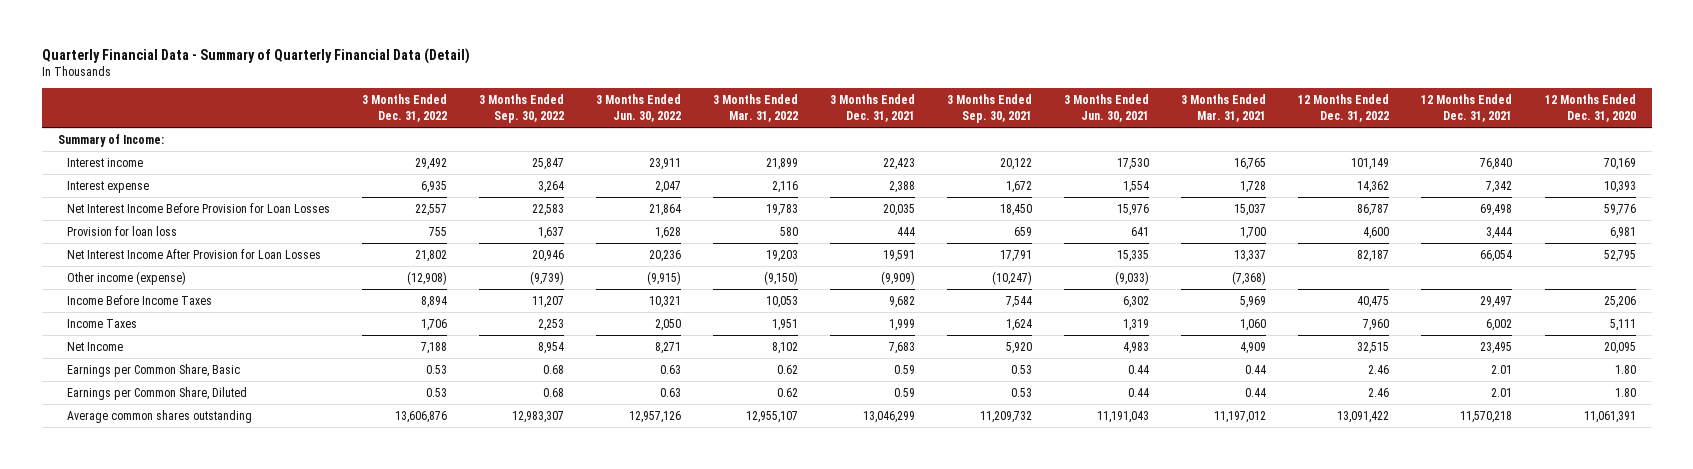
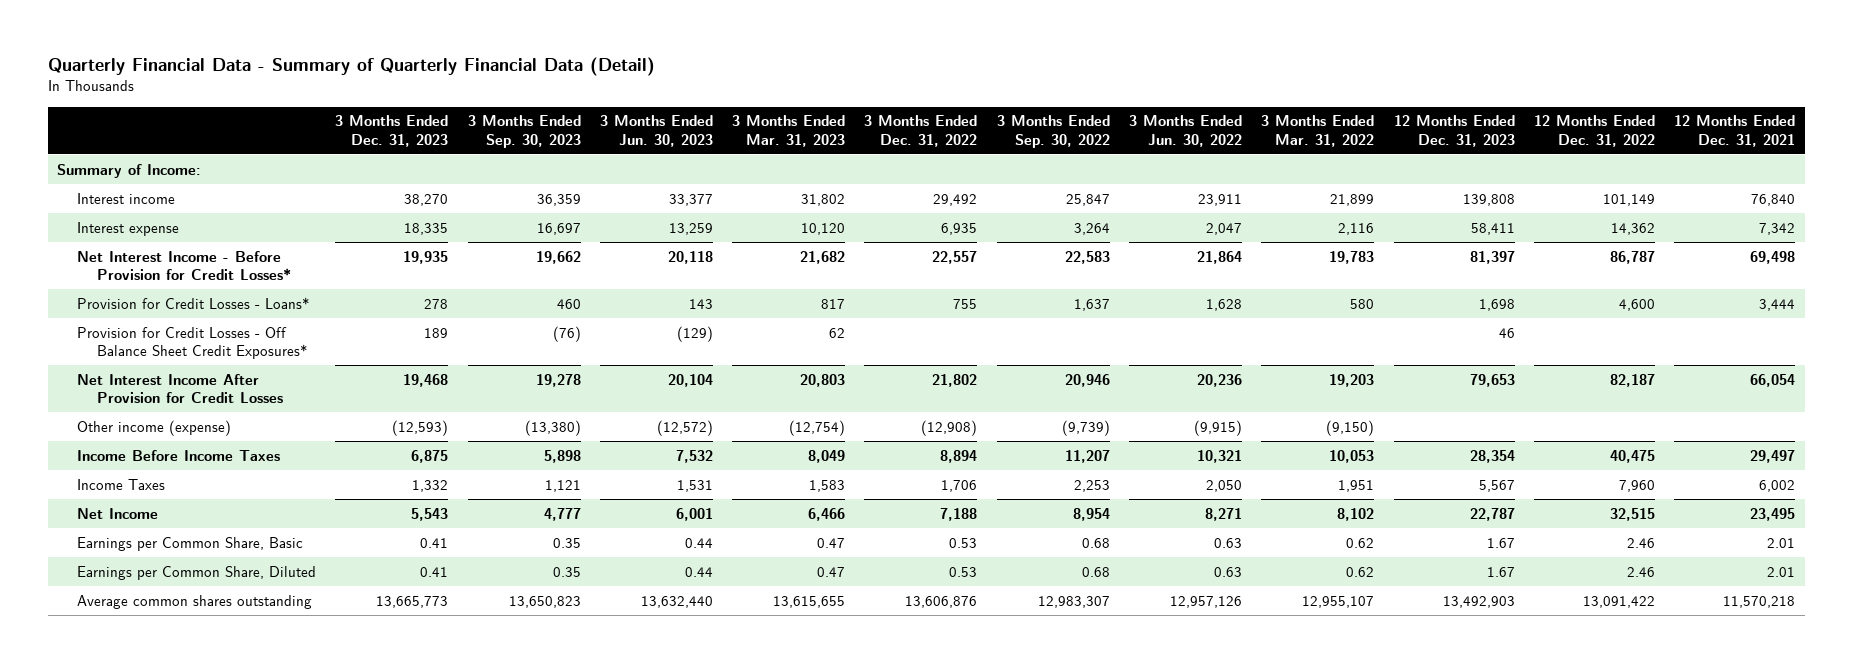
[830,94,916,122] 3 Months Ended Dec. 31, 2021 -> none
[947,94,1033,123] 3 Months Ended Sep. 30, 2021 -> none
[1064,94,1150,122] 3 Months Ended Jun. 30, 2021 -> none
[1181,94,1267,122] 3 Months Ended Mar. 31, 2021 -> none
[1544,94,1636,122] 12 Months Ended Dec. 31, 2020 -> none
none -> [335,115,449,147] 3 Months Ended Dec. 31, 2023
none -> [467,115,581,148] 3 Months Ended Sep. 30, 2023
none -> [599,115,713,147] 3 Months Ended Jun. 30, 2023
none -> [732,115,846,147] 3 Months Ended Mar. 31, 2023
none -> [1393,115,1515,147] 12 Months Ended Dec. 31, 2023
[66,202,330,213] Net Interest Income Before Provision for Loan Losses -> [77,250,291,281] Net Interest Income - Before Provision for Credit Losses*
[66,225,177,236] Provision for loan loss -> [77,296,311,309] Provision for Credit Losses - Loans*
none -> [77,326,308,360] Provision for Credit Losses - Off Balance Sheet Credit Exposures*
[66,248,321,259] Net Interest Income After Provision for Loan Losses -> [77,373,283,404] Net Interest Income After Provision for Credit Losses

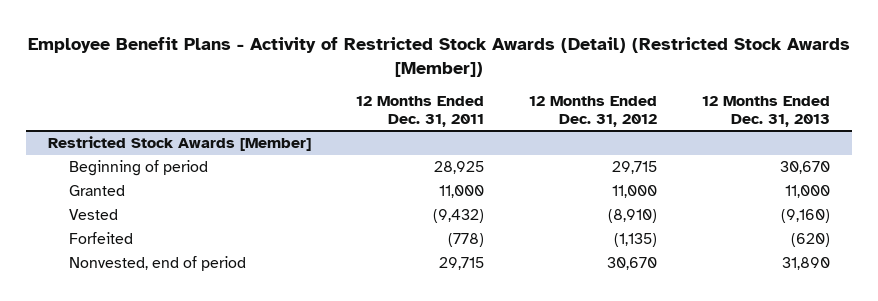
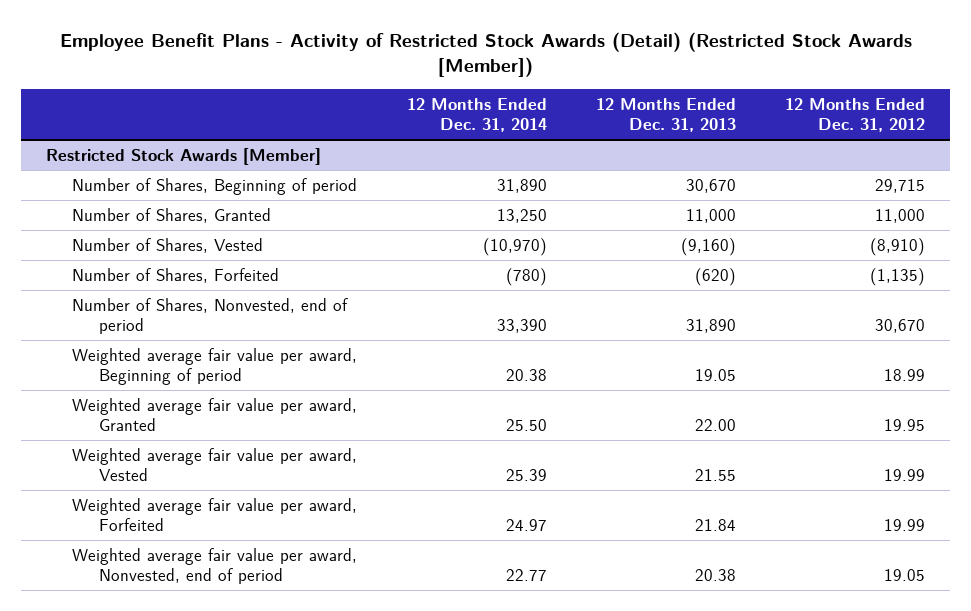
[356,95,485,127] 12 Months Ended Dec. 31, 2011 -> none
none -> [406,97,547,133] 12 Months Ended Dec. 31, 2014
[68,160,208,177] Beginning of period -> [72,177,358,195] Number of Shares, Beginning of period
[68,185,125,197] Granted -> [72,207,272,223] Number of Shares, Granted
[68,209,118,221] Vested -> [72,237,264,253] Number of Shares, Vested
[68,232,133,245] Forfeited -> [72,267,280,283] Number of Shares, Forfeited
[68,256,246,272] Nonvested, end of period -> [72,297,349,335] Number of Shares, Nonvested, end of period
none -> [72,347,358,386] Weighted average fair value per award, Beginning of period
none -> [72,397,358,432] Weighted average fair value per award, Granted
none -> [72,447,358,482] Weighted average fair value per award, Vested
none -> [72,497,358,532] Weighted average fair value per award, Forfeited
none -> [72,547,358,585] Weighted average fair value per award, Nonvested, end of period

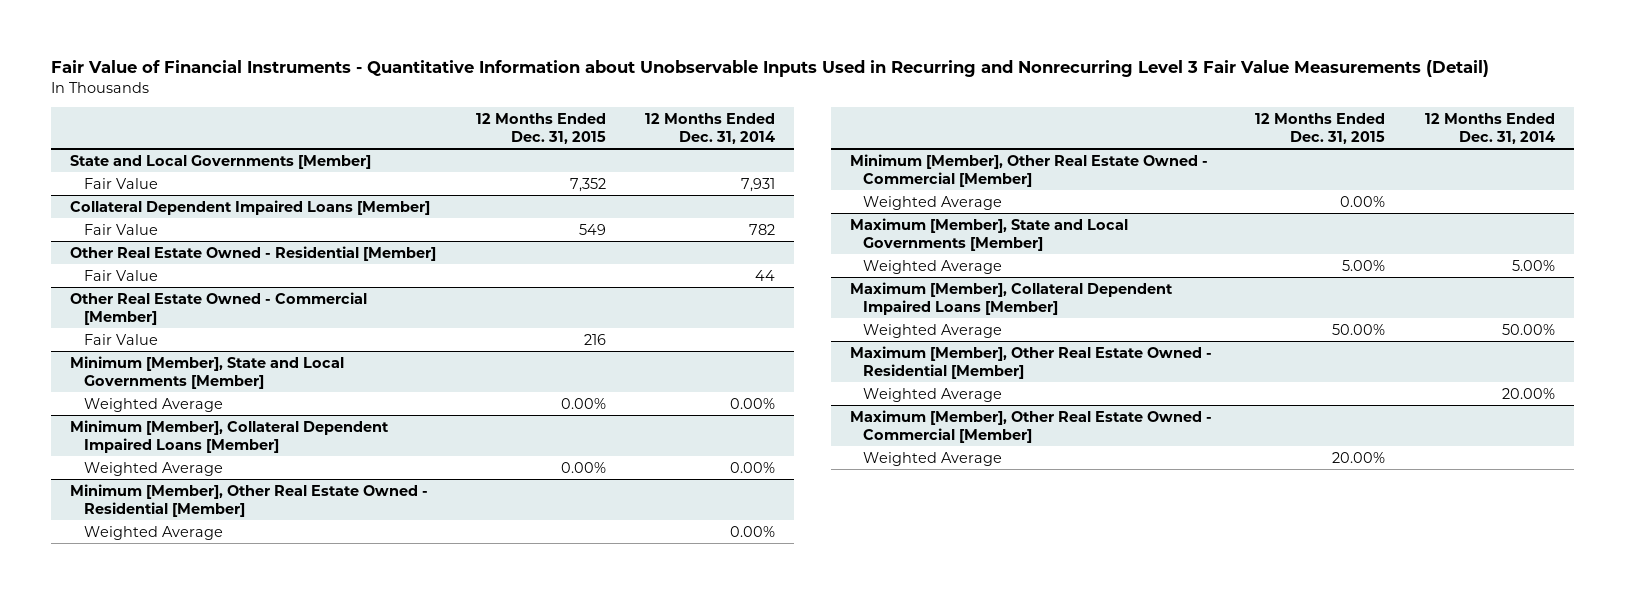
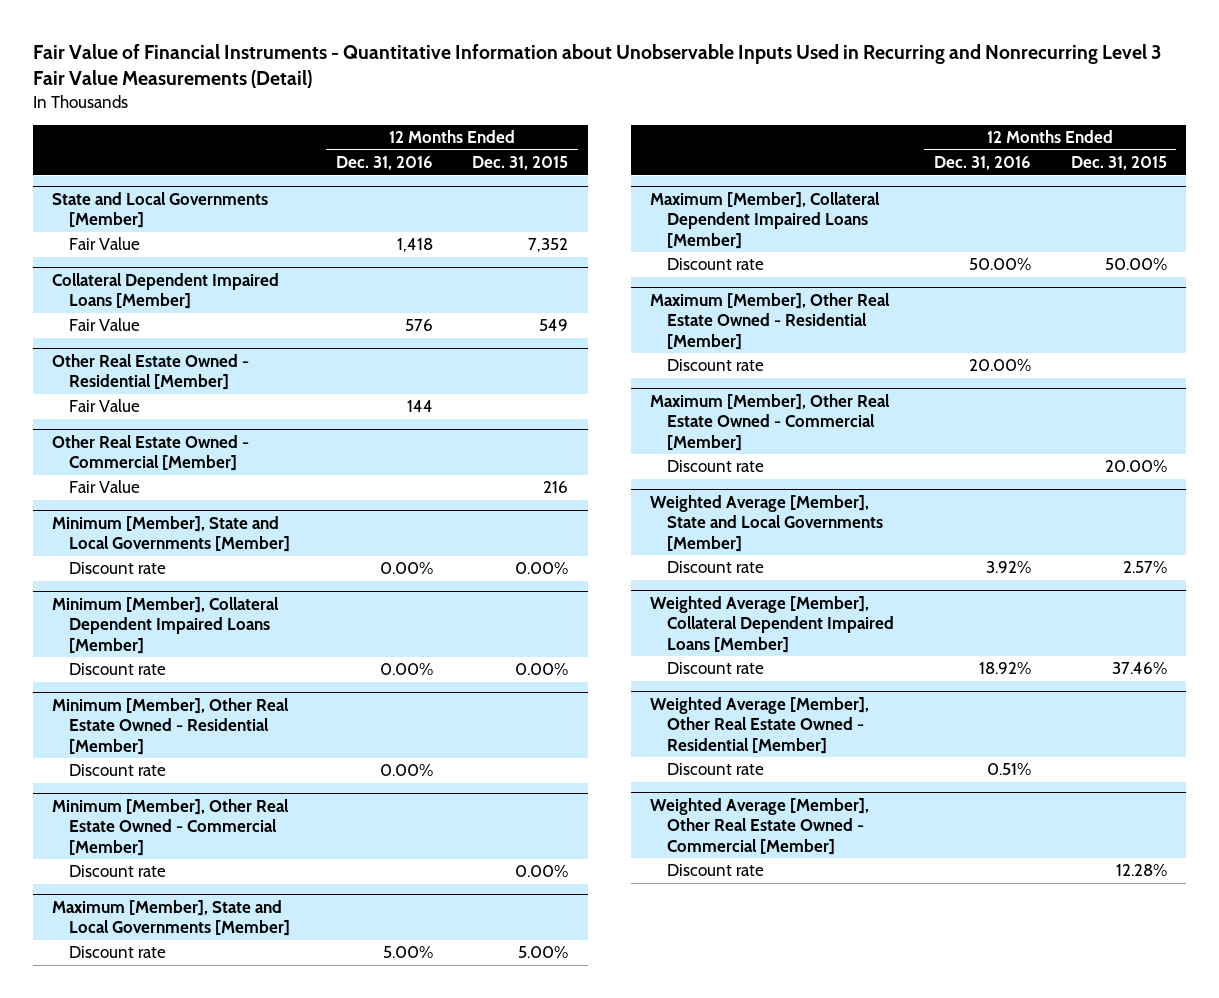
[644,112,775,144] 12 Months Ended Dec. 31, 2014 -> none
none -> [335,156,433,171] Dec. 31, 2016
[83,397,223,412] Weighted Average -> [69,562,167,575] Discount rate
[83,461,223,476] Weighted Average -> [69,663,167,676] Discount rate
[83,525,223,540] Weighted Average -> [69,764,167,777] Discount rate
[863,195,1003,210] Weighted Average -> [69,865,167,878] Discount rate
[863,259,1003,274] Weighted Average -> [69,946,167,959] Discount rate
[863,323,1003,338] Weighted Average -> [667,258,765,271] Discount rate
[863,387,1003,402] Weighted Average -> [667,359,765,372] Discount rate
[863,451,1003,466] Weighted Average -> [667,460,765,473] Discount rate
none -> [650,494,884,552] Weighted Average [Member], State and Local Governments [Member]
none -> [667,561,765,574] Discount rate
none -> [650,595,895,653] Weighted Average [Member], Collateral Dependent Impaired Loans [Member]
none -> [667,662,765,675] Discount rate
none -> [650,696,870,754] Weighted Average [Member], Other Real Estate Owned - Residential [Member]
none -> [667,763,765,776] Discount rate
none -> [650,797,870,855] Weighted Average [Member], Other Real Estate Owned - Commercial [Member]
none -> [667,864,765,877] Discount rate

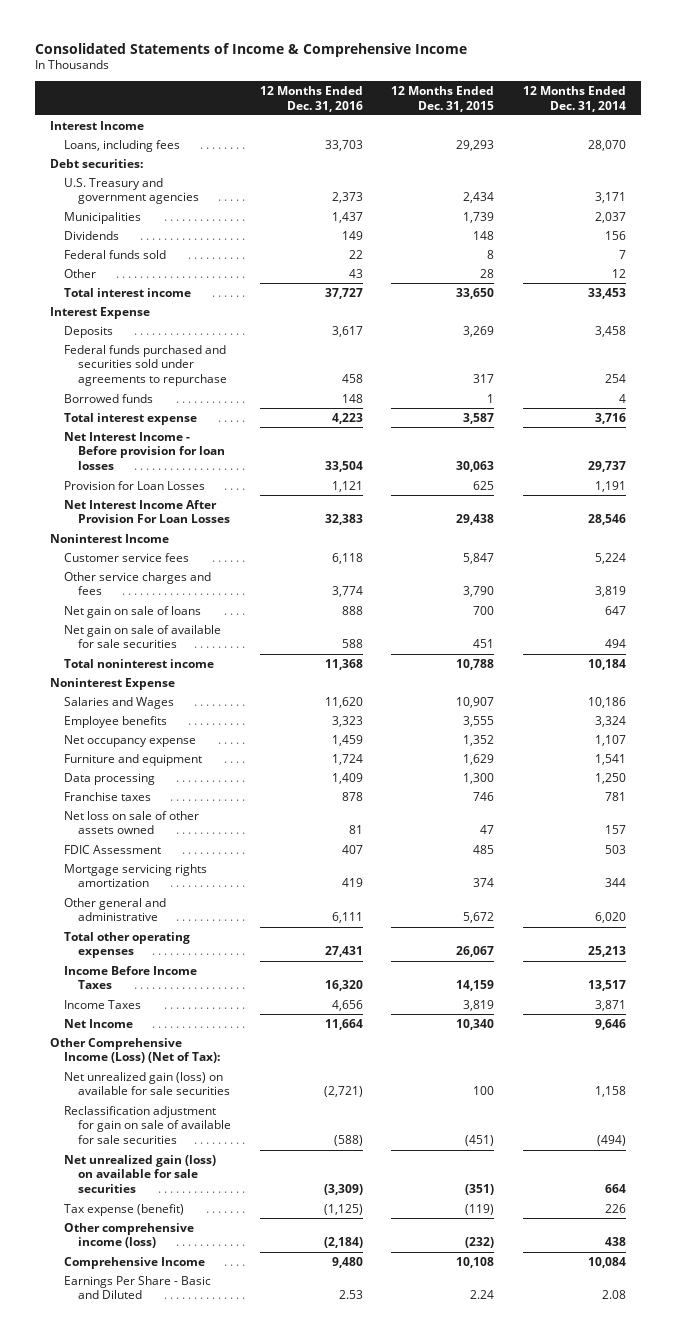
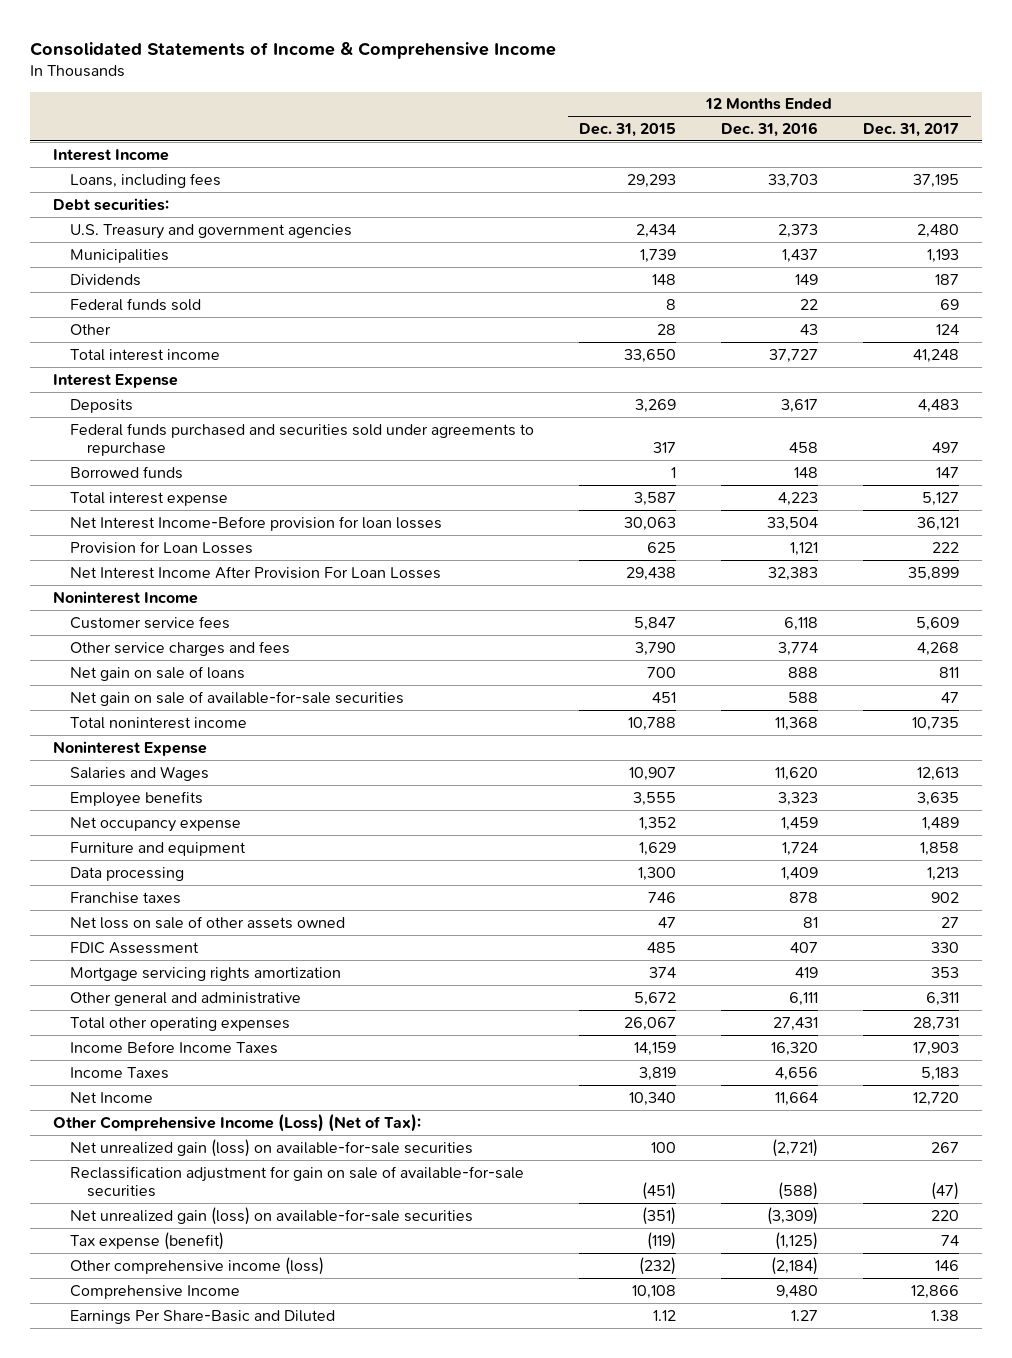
[523,85,627,112] 12 Months Ended Dec. 31, 2014 -> none
none -> [863,122,960,137] Dec. 31, 2017
[63,431,225,471] Net Interest Income - Before provision for loan losses -> [69,515,442,531] Net Interest Income-Before provision for loan losses
[63,624,221,649] Net gain on sale of available for sale securities -> [69,690,404,706] Net gain on sale of available-for-sale securities
[63,1071,230,1096] Net unrealized gain (loss) on available for sale securities -> [69,1138,473,1157] Net unrealized gain (loss) on available-for-sale securities
[63,1105,231,1145] Reclassification adjustment for gain on sale of available for sale securities -> [69,1165,524,1197] Reclassification adjustment for gain on sale of available-for-sale securities
[63,1154,216,1194] Net unrealized gain (loss) on available for sale securities -> [69,1206,473,1225] Net unrealized gain (loss) on available-for-sale securities
[63,1275,211,1300] Earnings Per Share - Basic and Diluted -> [69,1309,335,1324] Earnings Per Share-Basic and Diluted
[338,1290,363,1300] 2.53 -> [791,1309,819,1321] 1.27
[470,1290,495,1300] 2.24 -> [652,1309,676,1321] 1.12

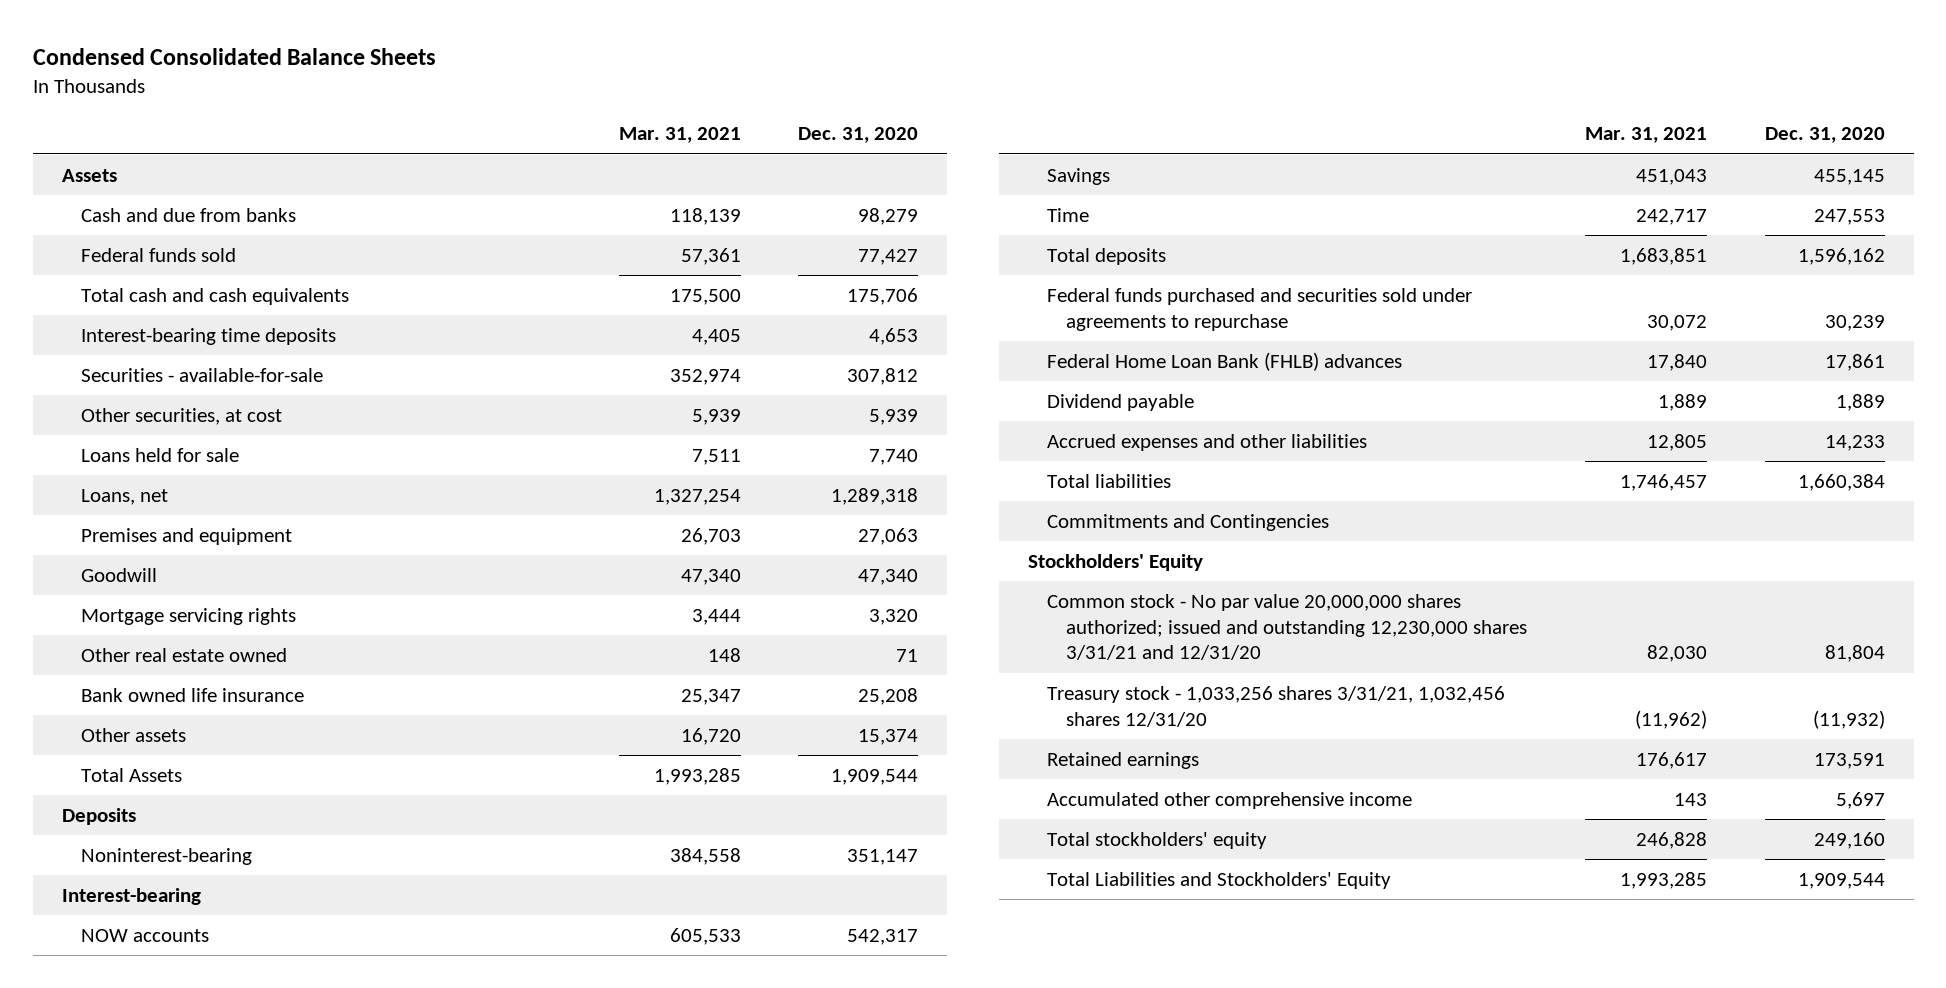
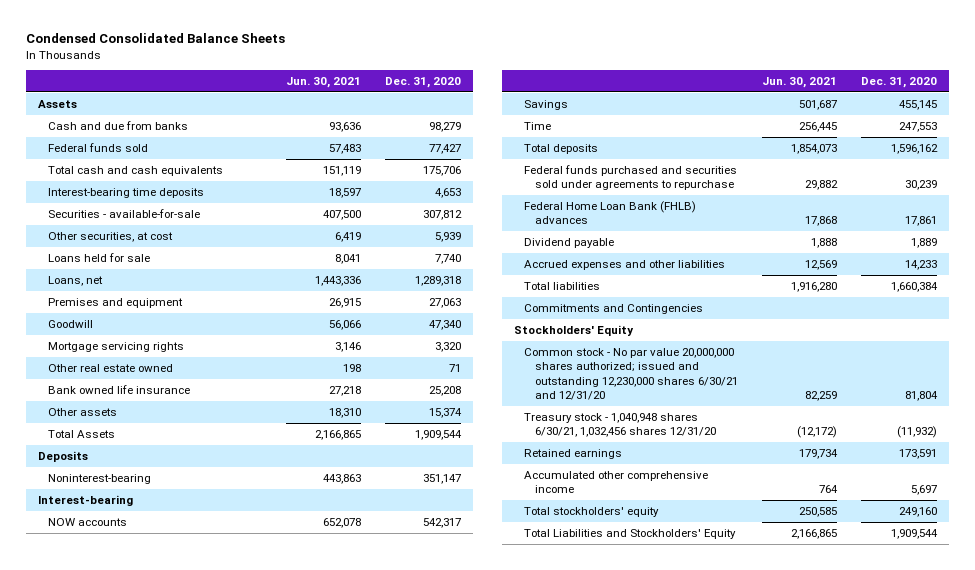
[618,127,741,144] Mar. 31, 2021 -> none
none -> [285,76,361,88] Jun. 30, 2021
[1047,593,1528,661] Common stock - No par value 20,000,000 shares authorized; issued and outstanding 12,230,000 shares 3/31/21 and 12/31/20 -> [524,347,738,401] Common stock - No par value 20,000,000 shares authorized; issued and outstanding 12,230,000 shares 6/30/21 and 12/31/20
[1047,685,1506,727] Treasury stock - 1,033,256 shares 3/31/21, 1,032,456 shares 12/31/20 -> [524,412,716,438] Treasury stock - 1,040,948 shares 6/30/21, 1,032,456 shares 12/31/20

